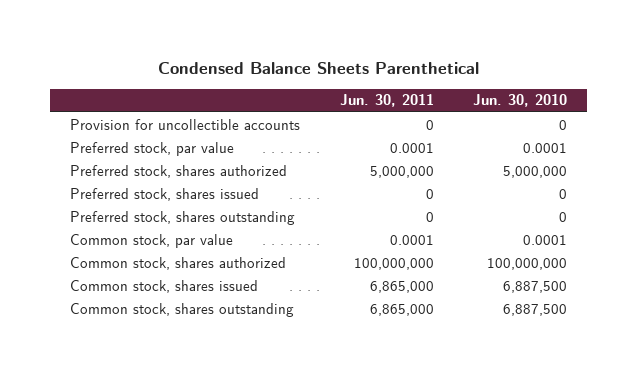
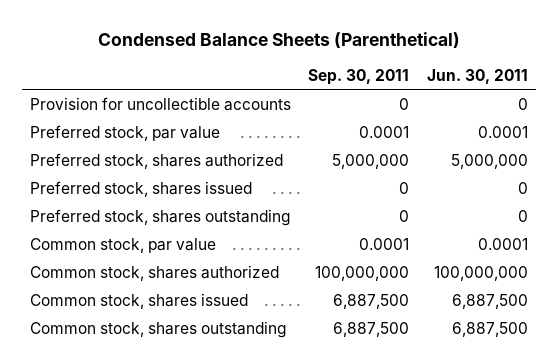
[157,61,479,74] Condensed Balance Sheets Parenthetical -> [97,31,460,48] Condensed Balance Sheets (Parenthetical)
[473,94,568,108] Jun. 30, 2010 -> none
none -> [308,68,410,85] Sep. 30, 2011
[369,280,434,293] 6,865,000 -> [451,293,528,309] 6,887,500
[369,303,434,316] 6,865,000 -> [451,321,528,337] 6,887,500

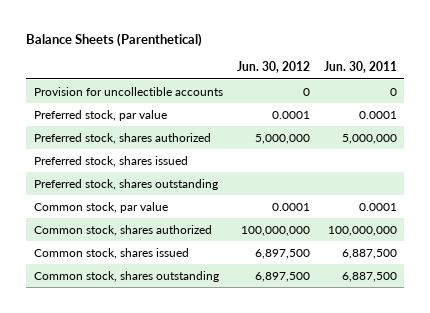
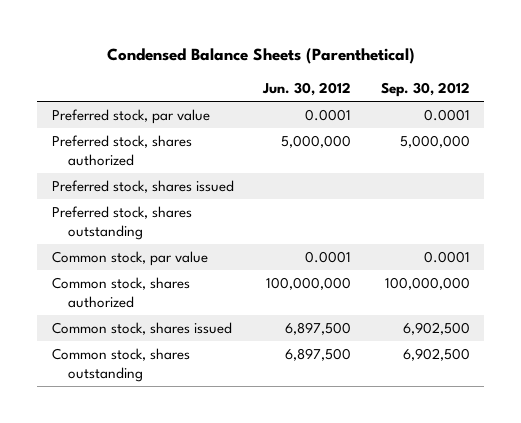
[26,33,203,48] Balance Sheets (Parenthetical) -> [106,48,415,65] Condensed Balance Sheets (Parenthetical)
[323,61,397,74] Jun. 30, 2011 -> none
none -> [380,81,470,97] Sep. 30, 2012
[33,86,223,96] Provision for uncollectible accounts -> none

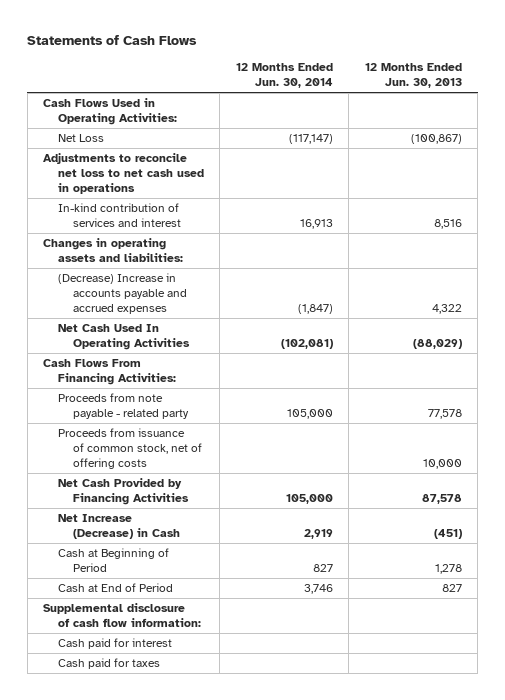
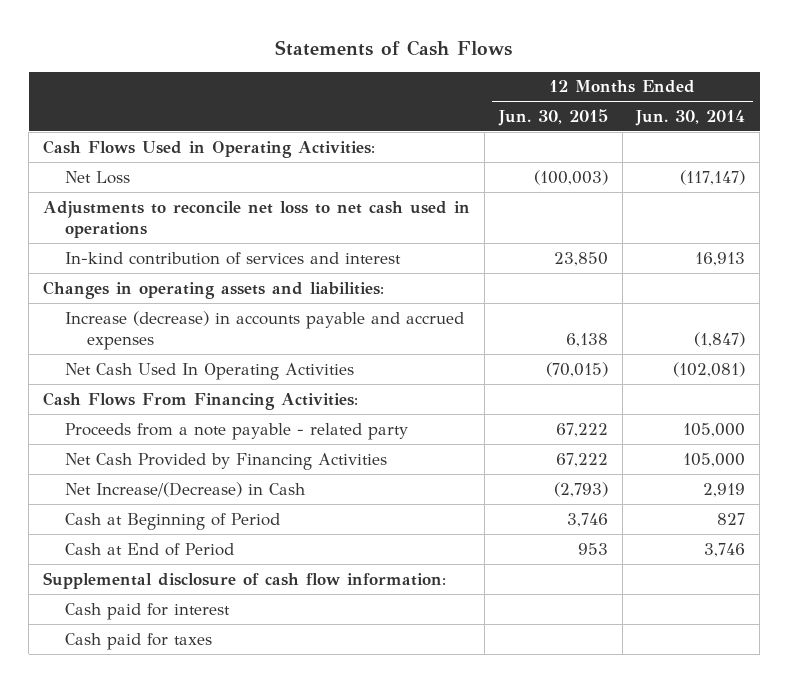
[364,63,462,89] 12 Months Ended Jun. 30, 2013 -> none
none -> [497,108,608,126] Jun. 30, 2015
[57,272,187,314] (Decrease) Increase in accounts payable and accrued expenses -> [65,310,465,351] Increase (decrease) in accounts payable and accrued expenses
[57,427,202,469] Proceeds from issuance of common stock, net of offering costs -> none
[57,392,189,419] Proceeds from note payable - related party -> [65,422,409,440] Proceeds from a note payable - related party
[57,513,180,539] Net Increase (Decrease) in Cash -> [65,481,306,497] Net Increase/(Decrease) in Cash

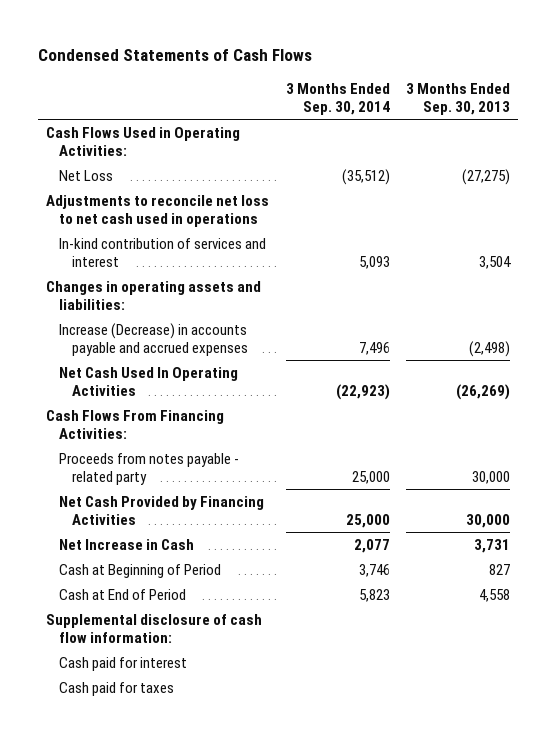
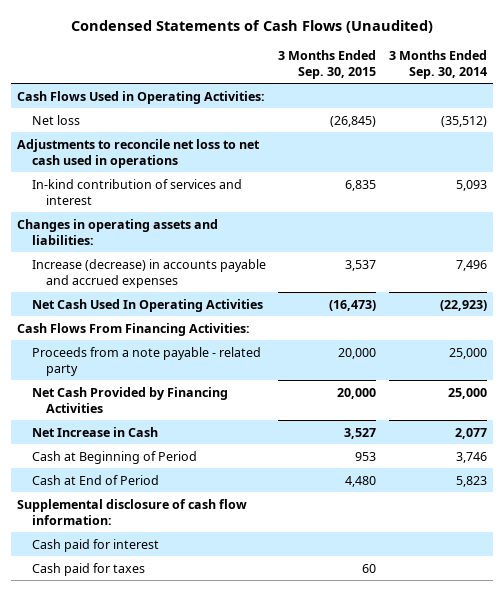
[37,49,312,62] Condensed Statements of Cash Flows -> [71,19,434,33] Condensed Statements of Cash Flows (Unaudited)
[406,82,511,116] 3 Months Ended Sep. 30, 2013 -> none
none -> [278,49,377,79] 3 Months Ended Sep. 30, 2015
[59,169,114,181] Net Loss -> [31,114,80,125] Net loss
[59,322,249,357] Increase (Decrease) in accounts payable and accrued expenses -> [31,258,266,288] Increase (decrease) in accounts payable and accrued expenses
[59,452,240,486] Proceeds from notes payable - related party -> [31,346,261,376] Proceeds from a note payable - related party

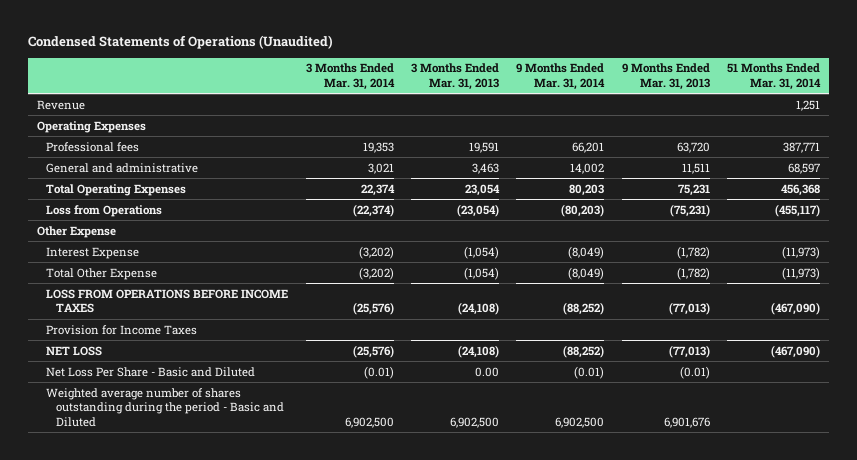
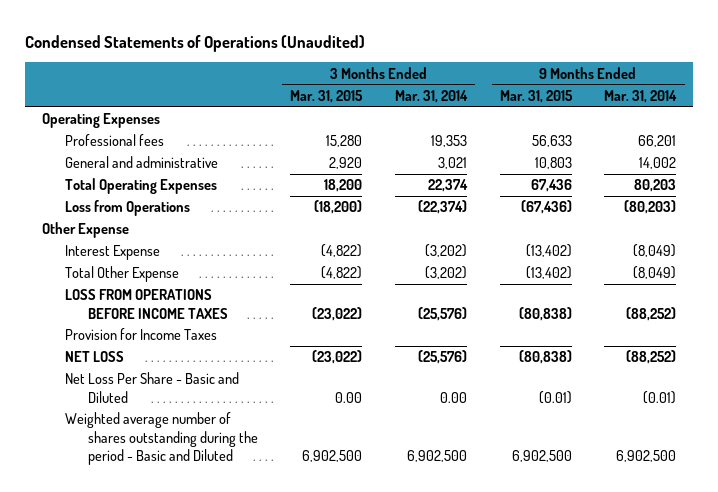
[411,63,500,90] 3 Months Ended Mar. 31, 2013 -> none
[621,63,710,90] 9 Months Ended Mar. 31, 2013 -> none
[726,63,821,90] 51 Months Ended Mar. 31, 2014 -> none
none -> [290,89,364,103] Mar. 31, 2015
none -> [499,89,573,103] Mar. 31, 2015
[37,99,86,110] Revenue -> none
[363,365,394,379] (0.01) -> [440,391,468,403] 0.00

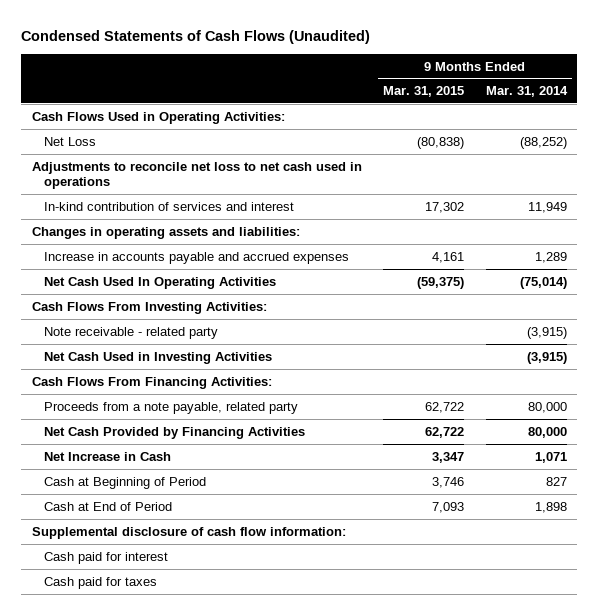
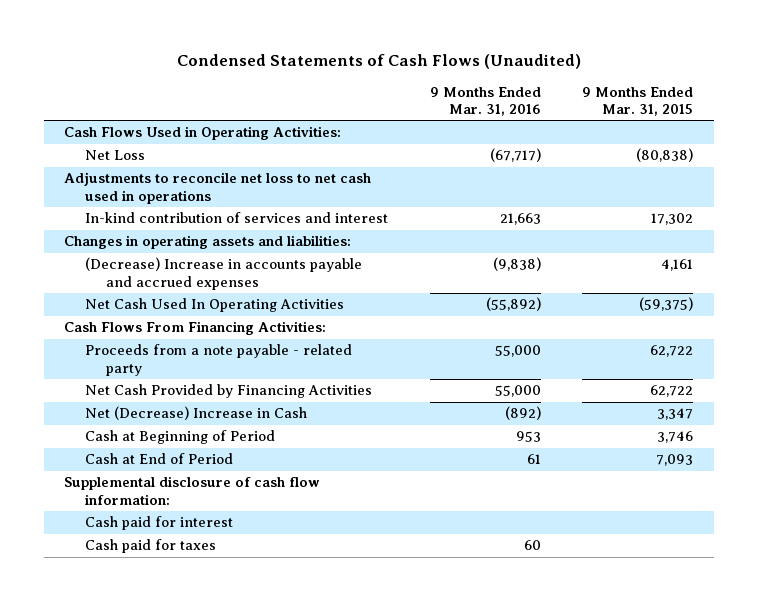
[485,86,568,98] Mar. 31, 2014 -> none
none -> [429,86,541,116] 9 Months Ended Mar. 31, 2016
[43,251,349,264] Increase in accounts payable and accrued expenses -> [85,257,363,290] (Decrease) Increase in accounts payable and accrued expenses
[31,301,267,314] Cash Flows From Investing Activities: -> none
[43,326,218,339] Note receivable - related party -> none
[43,351,272,364] Net Cash Used in Investing Activities -> none
[43,401,298,414] Proceeds from a note payable, related party -> [85,344,353,376] Proceeds from a note payable - related party
[43,451,171,461] Net Increase in Cash -> [85,406,308,421] Net (Decrease) Increase in Cash

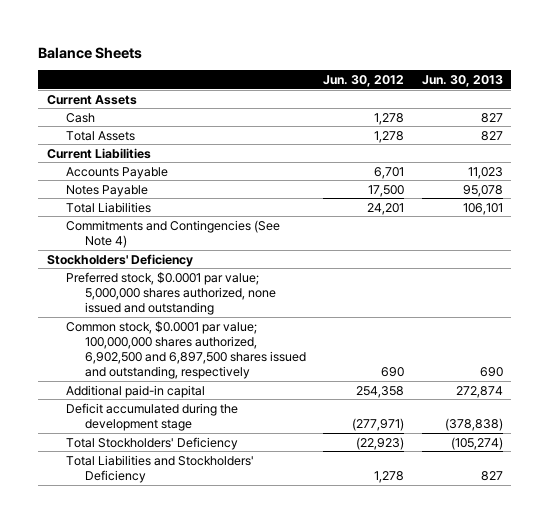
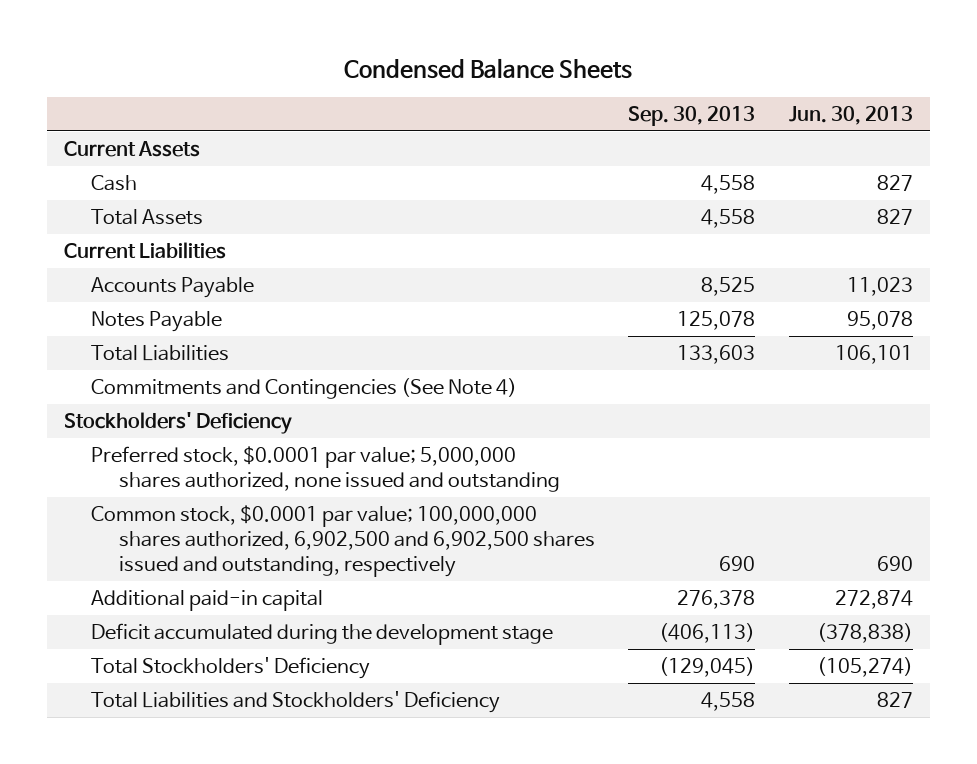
[38,46,143,59] Balance Sheets -> [344,58,633,80] Condensed Balance Sheets
[323,74,405,87] Jun. 30, 2012 -> none
none -> [628,106,756,127] Sep. 30, 2013
[65,320,306,379] Common stock, $0.0001 par value; 100,000,000 shares authorized, 6,902,500 and 6,897,500 shares issued and outstanding, respectively -> [91,505,595,578] Common stock, $0.0001 par value; 100,000,000 shares authorized, 6,902,500 and 6,902,500 shares issued and outstanding, respectively

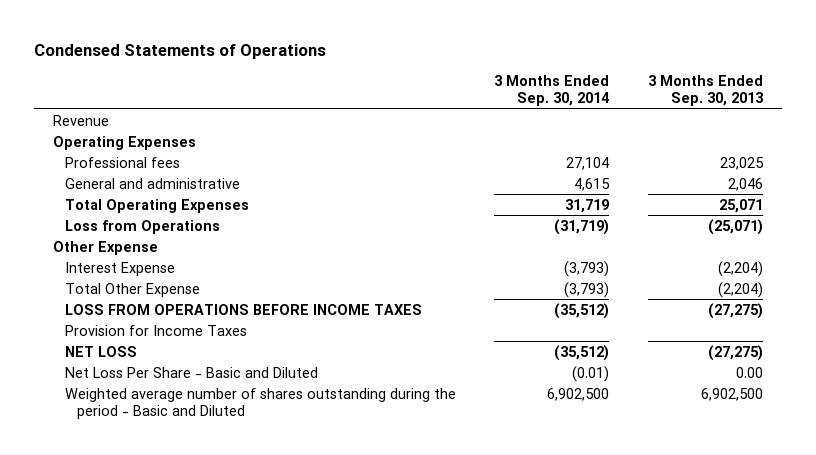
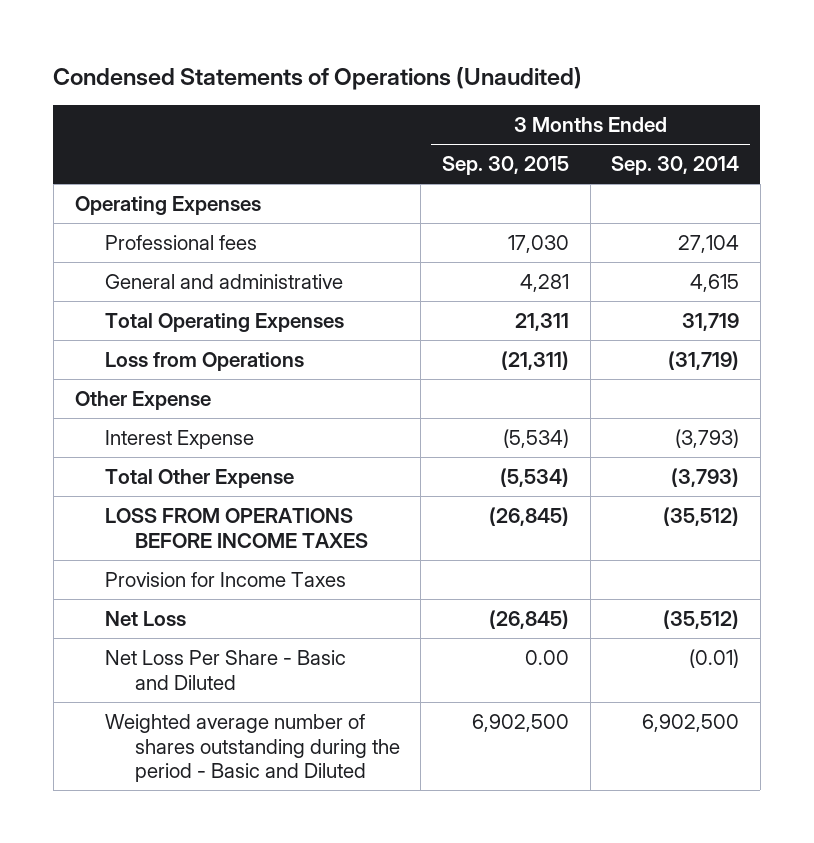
[33,44,326,60] Condensed Statements of Operations -> [53,66,583,90] Condensed Statements of Operations (Unaudited)
[647,75,763,107] 3 Months Ended Sep. 30, 2013 -> none
none -> [442,156,570,176] Sep. 30, 2015
[52,114,109,126] Revenue -> none
[64,345,137,357] NET LOSS -> [104,610,186,626] Net Loss

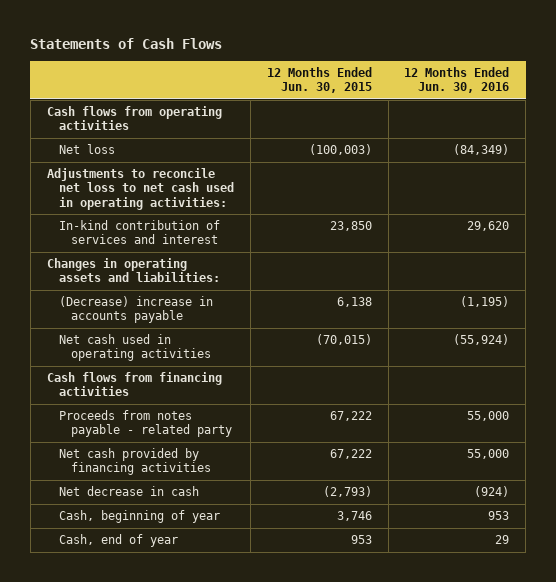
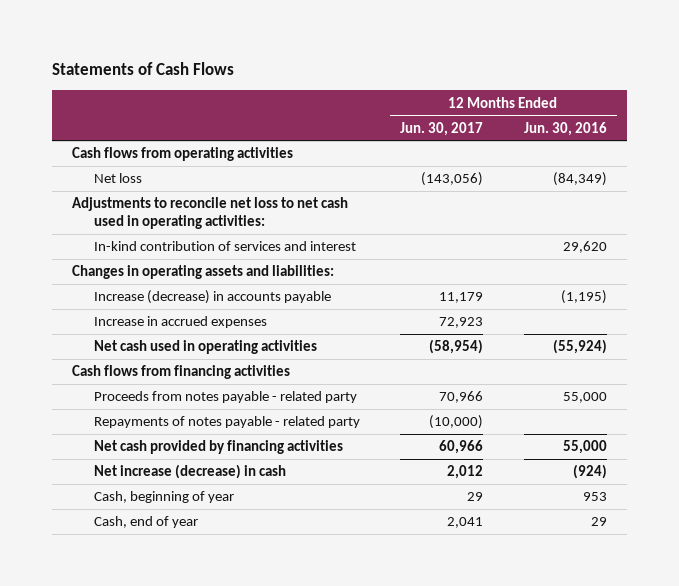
[266,66,372,94] 12 Months Ended Jun. 30, 2015 -> none
none -> [400,121,484,136] Jun. 30, 2017
[58,296,213,324] (Decrease) increase in accounts payable -> [93,290,331,305] Increase (decrease) in accounts payable
none -> [93,316,267,329] Increase in accrued expenses
none -> [93,416,360,429] Repayments of notes payable - related party
[58,486,199,497] Net decrease in cash -> [93,464,286,480] Net increase (decrease) in cash

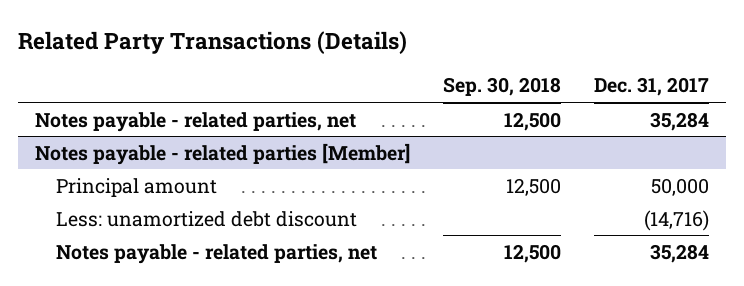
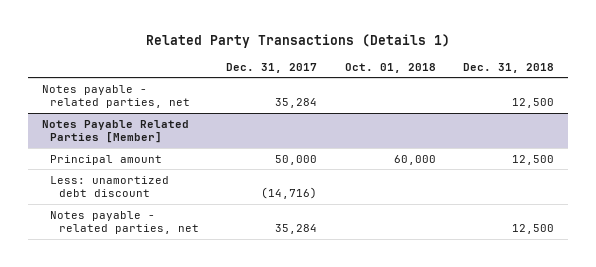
[18,30,408,54] Related Party Transactions (Details) -> [145,33,450,48] Related Party Transactions (Details 1)
[443,77,562,97] Sep. 30, 2018 -> none
none -> [344,62,436,73] Oct. 01, 2018
none -> [463,62,555,73] Dec. 31, 2018
[34,142,410,165] Notes payable - related parties [Member] -> [41,119,189,144] Notes Payable Related Parties [Member]

